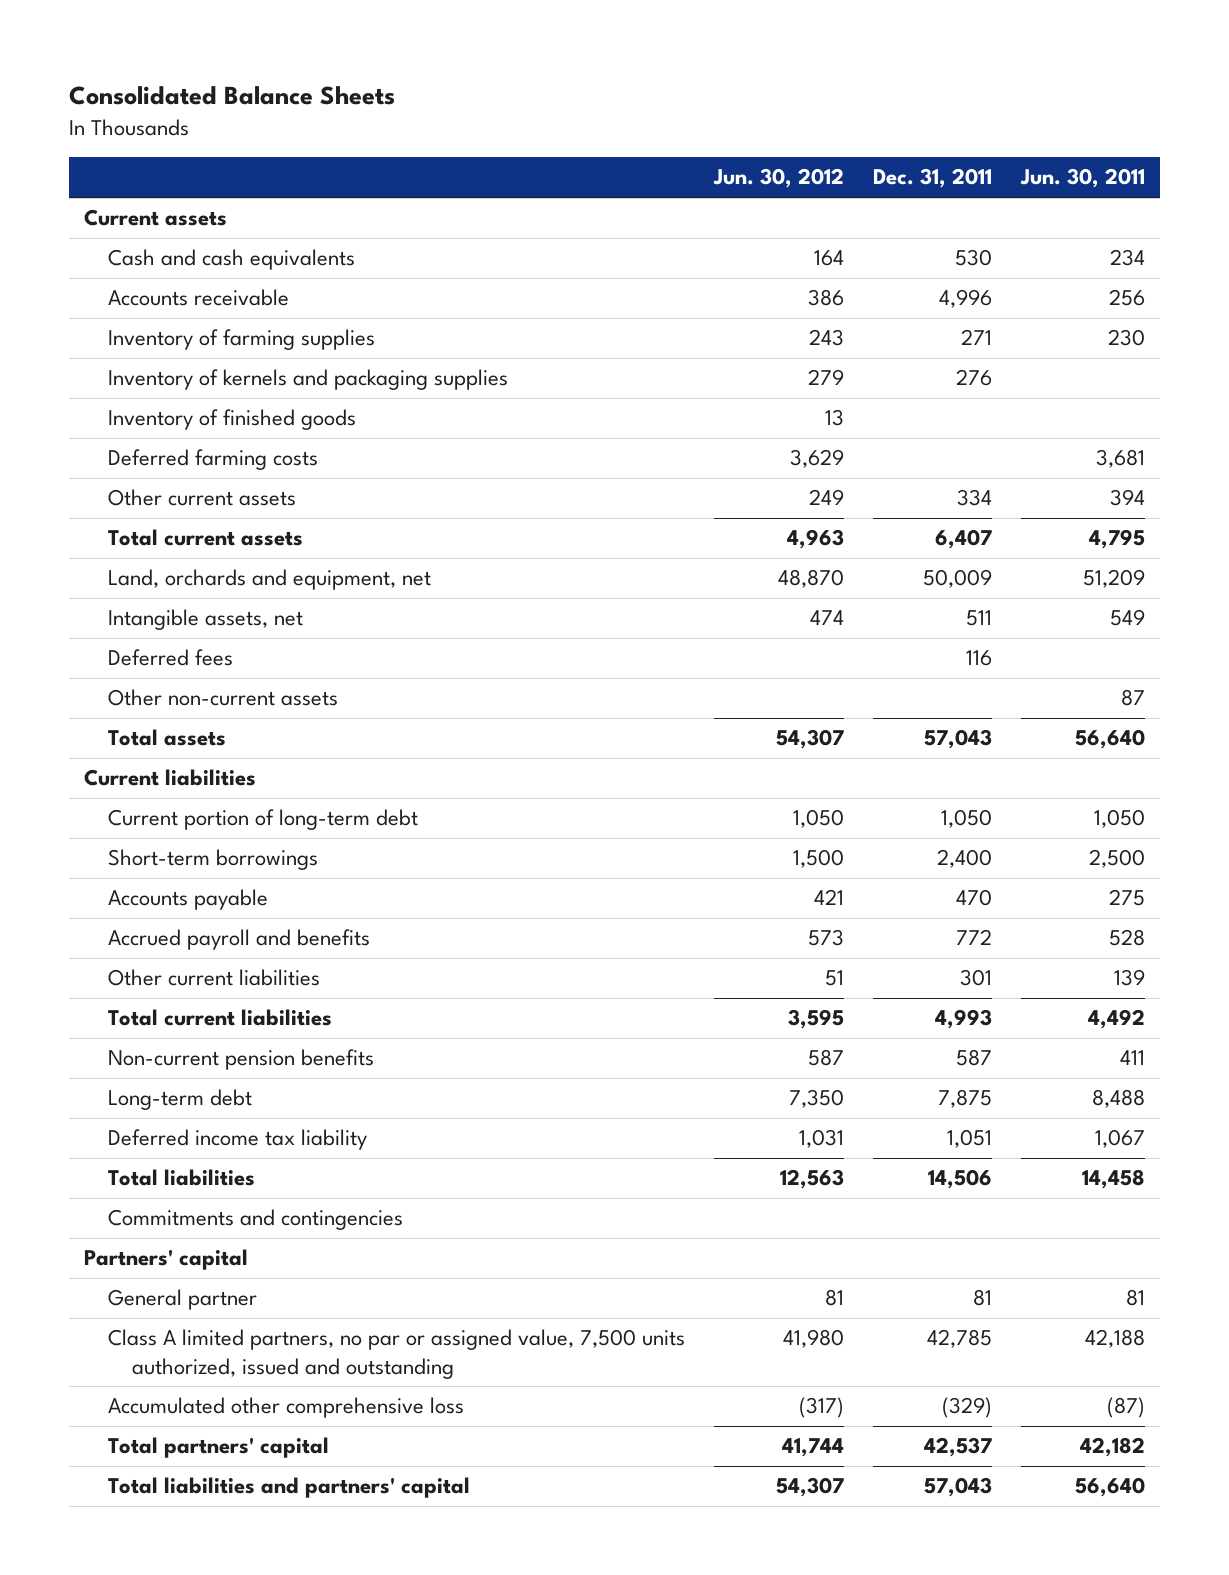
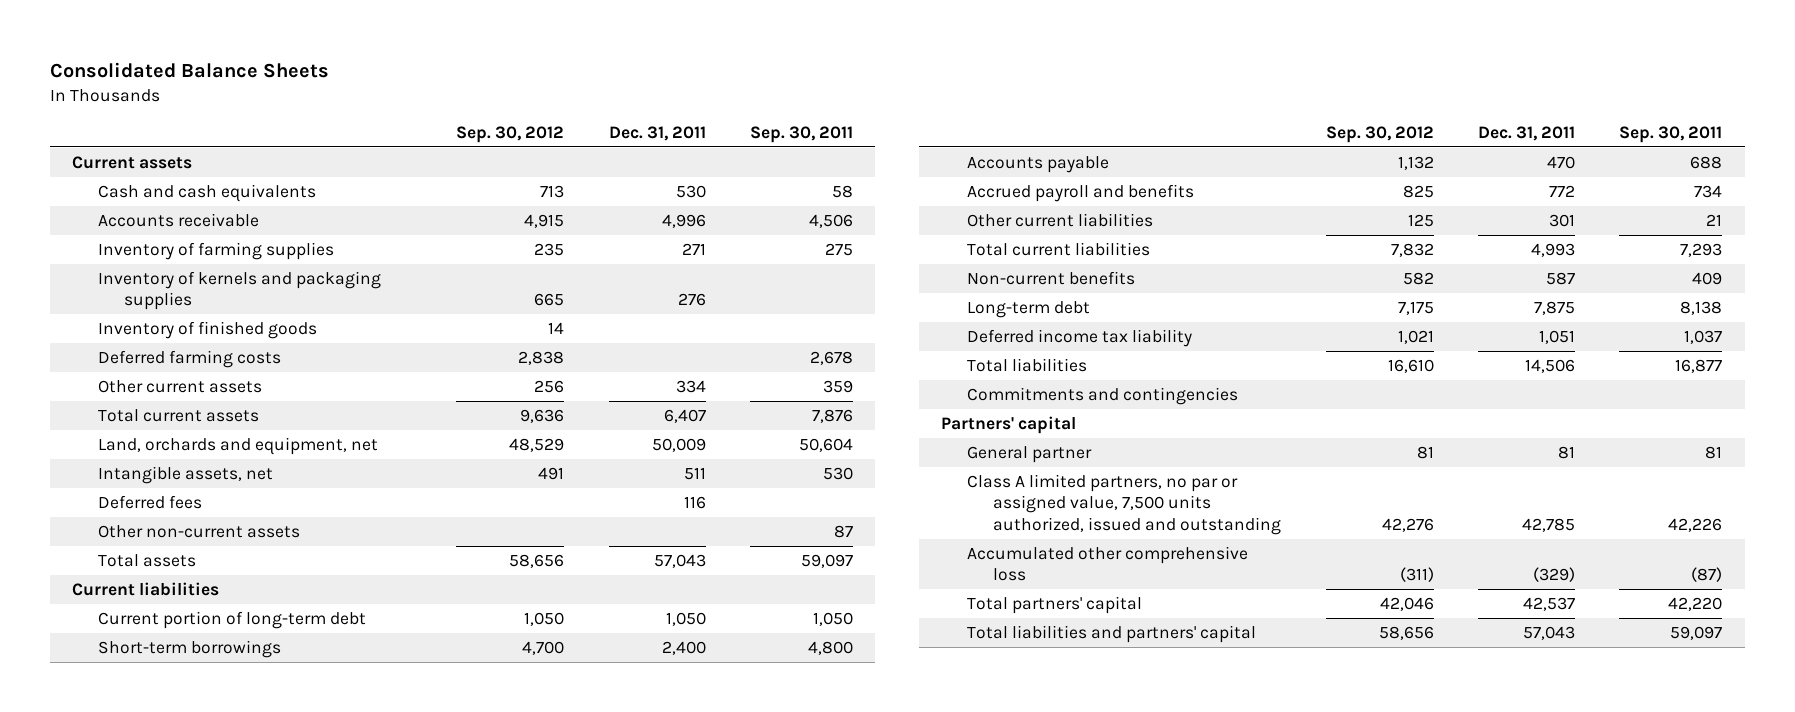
[712,168,844,189] Jun. 30, 2012 -> none
[1020,168,1146,189] Jun. 30, 2011 -> none
none -> [456,125,565,143] Sep. 30, 2012
none -> [750,125,854,143] Sep. 30, 2011
[107,1049,374,1071] Non-current pension benefits -> [967,270,1136,285] Non-current benefits

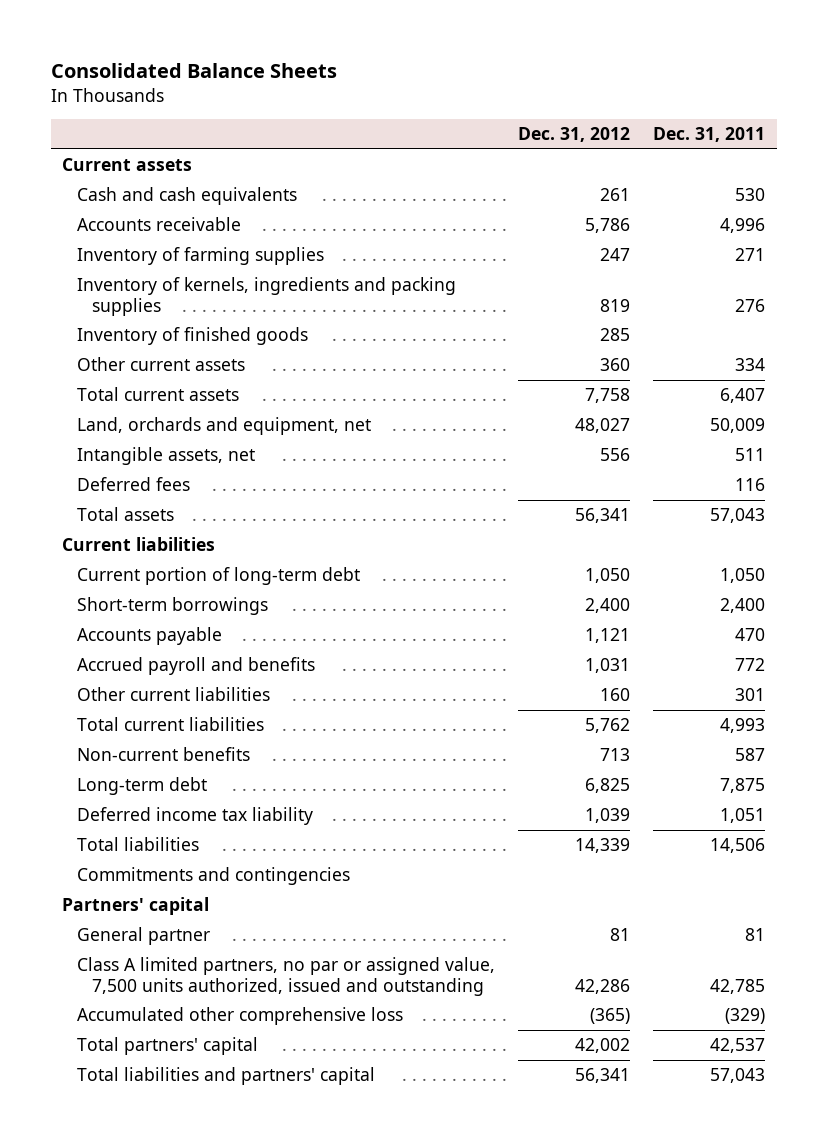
[456,125,565,143] Sep. 30, 2012 -> none
[750,125,854,143] Sep. 30, 2011 -> none
none -> [518,127,631,143] Dec. 31, 2012
[98,270,382,311] Inventory of kernels and packaging supplies -> [77,277,457,316] Inventory of kernels, ingredients and packing supplies
[98,349,282,368] Deferred farming costs -> none
[98,524,301,538] Other non-current assets -> none

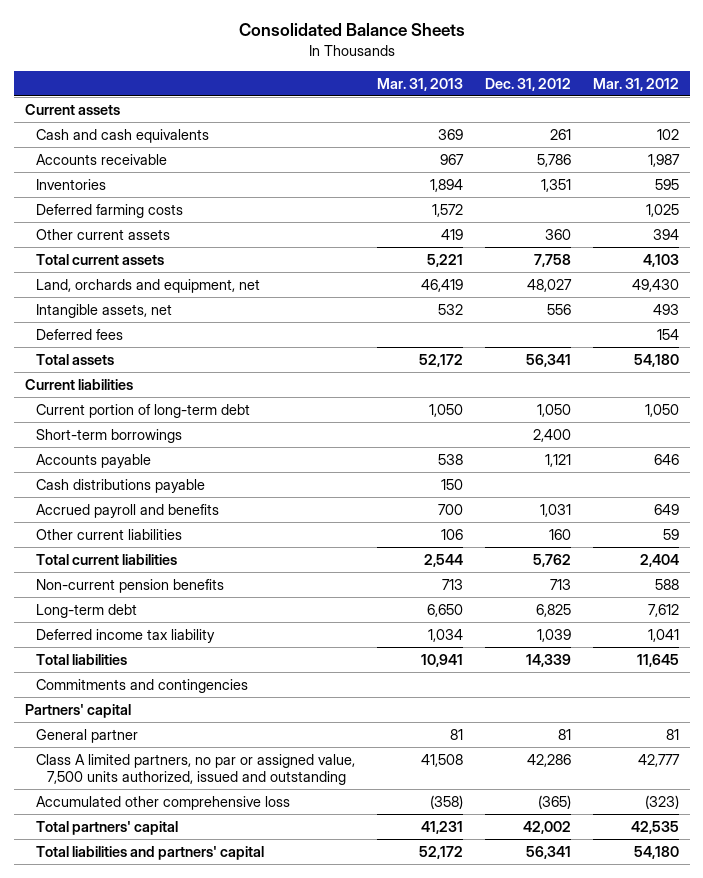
[653,127,766,143] Dec. 31, 2011 -> none
none -> [376,77,463,91] Mar. 31, 2013
none -> [592,77,679,91] Mar. 31, 2012
[77,247,325,266] Inventory of farming supplies -> none
[77,277,457,316] Inventory of kernels, ingredients and packing supplies -> none
[77,327,309,346] Inventory of finished goods -> none
none -> [35,178,106,190] Inventories
none -> [35,203,183,218] Deferred farming costs
none -> [35,478,205,493] Cash distributions payable
[77,747,251,762] Non-current benefits -> [35,578,224,593] Non-current pension benefits

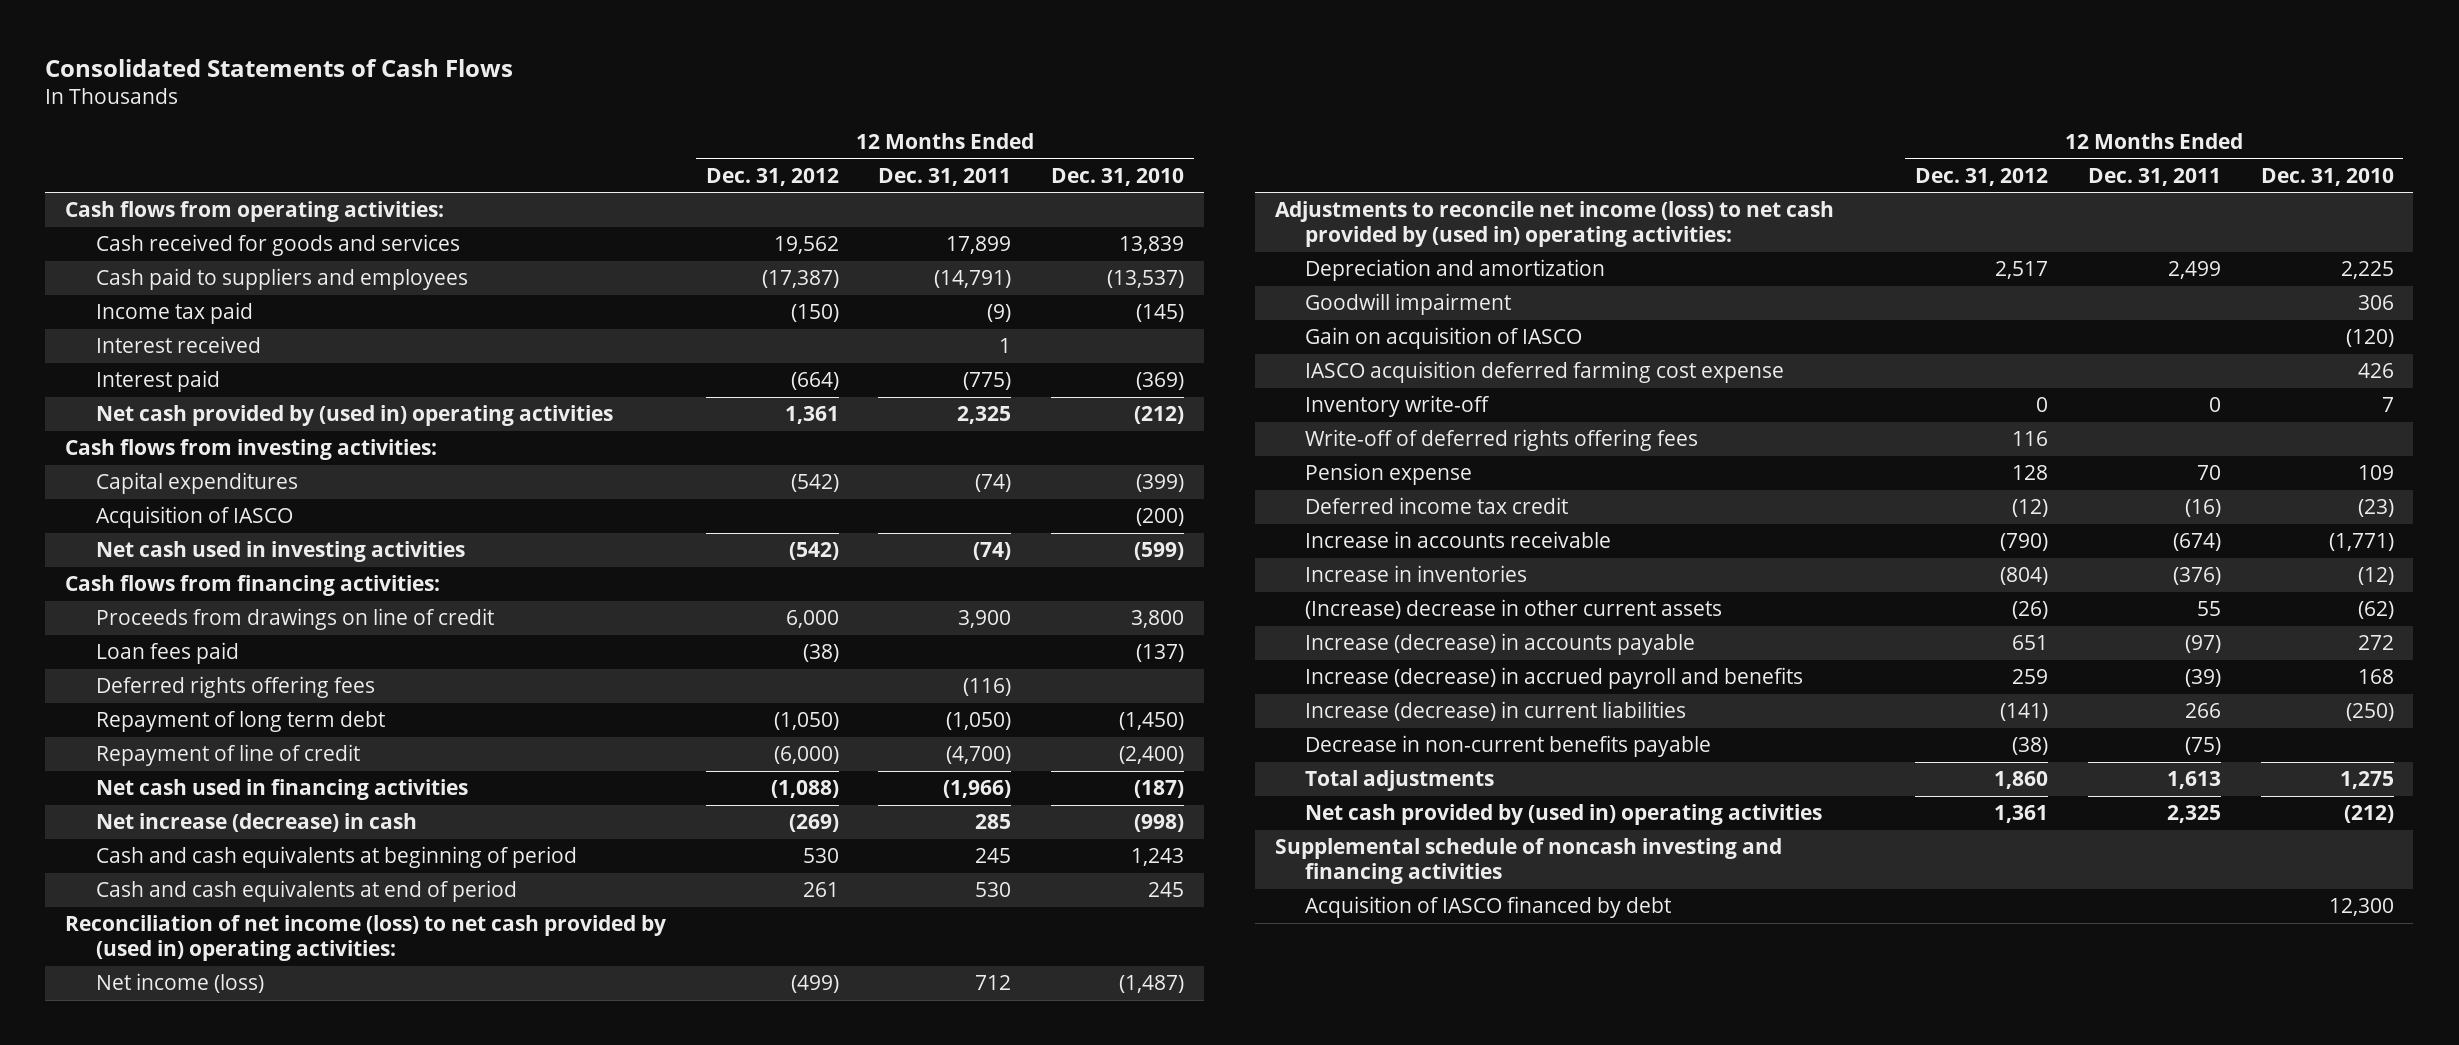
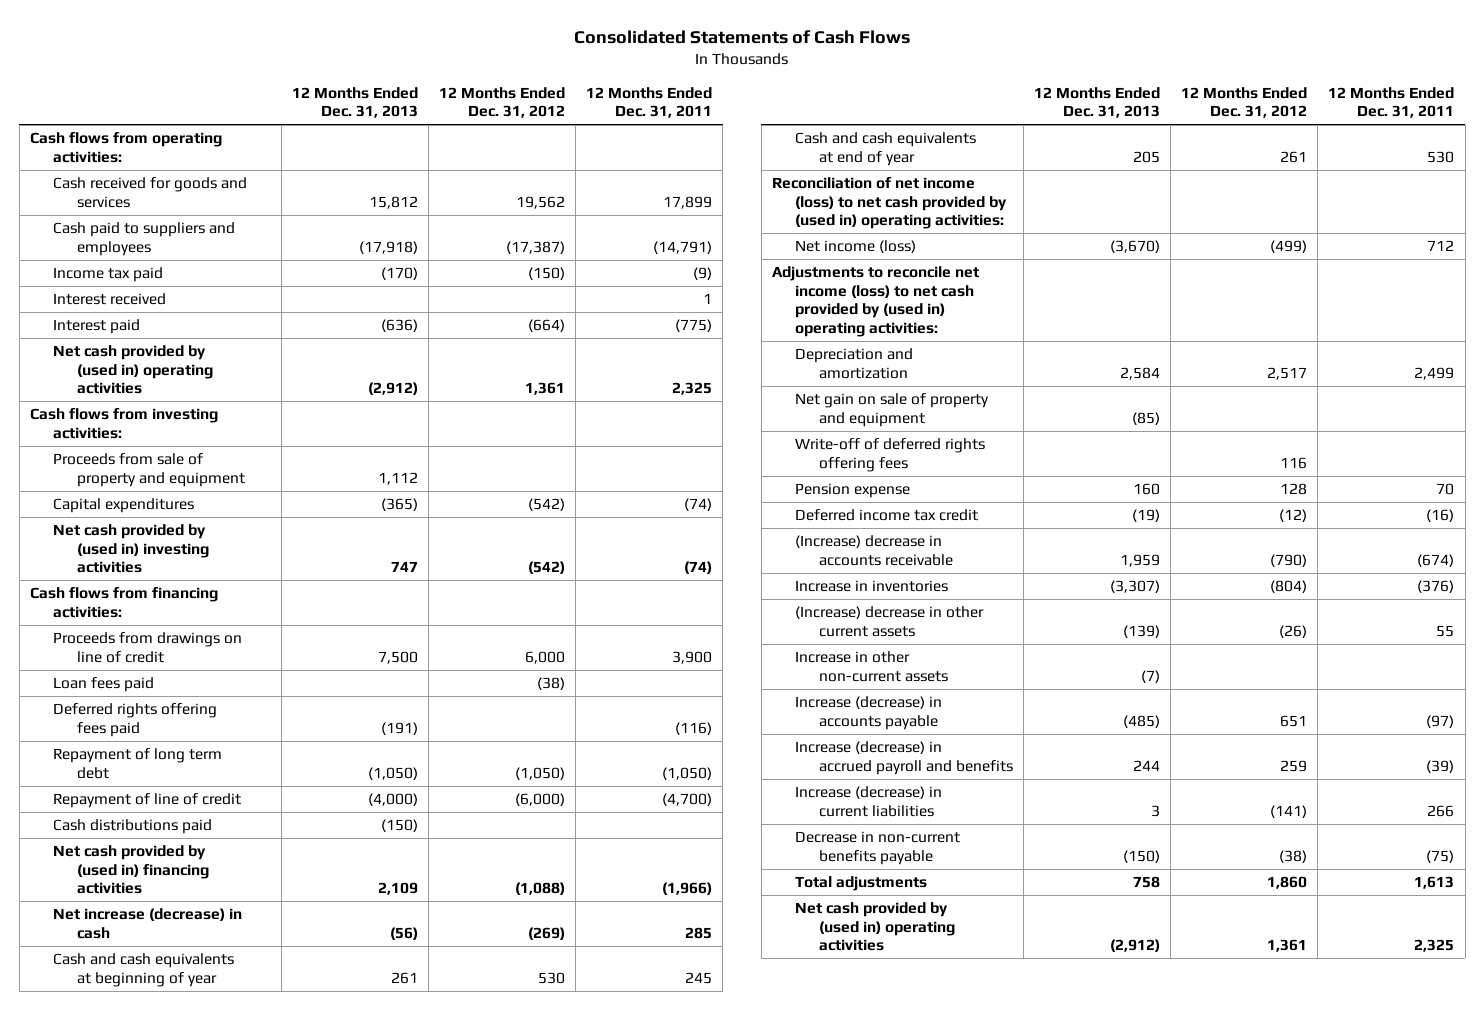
[1051,167,1185,186] Dec. 31, 2010 -> none
none -> [291,86,418,119] 12 Months Ended Dec. 31, 2013
none -> [53,453,245,487] Proceeds from sale of property and equipment
[95,506,293,529] Acquisition of IASCO -> none
[95,541,465,563] Net cash used in investing activities -> [53,524,209,574] Net cash provided by (used in) investing activities
[95,676,375,699] Deferred rights offering fees -> [53,703,218,737] Deferred rights offering fees paid
none -> [53,819,213,835] Cash distributions paid
[95,779,468,801] Net cash used in financing activities -> [53,845,209,895] Net cash provided by (used in) financing activities
[95,846,577,869] Cash and cash equivalents at beginning of period -> [53,953,235,987] Cash and cash equivalents at beginning of year
[95,880,517,903] Cash and cash equivalents at end of period -> [795,132,977,166] Cash and cash equivalents at end of year
[1305,293,1512,316] Goodwill impairment -> none
[1305,327,1583,350] Gain on acquisition of IASCO -> none
[1305,361,1785,384] IASCO acquisition deferred farming cost expense -> none
[1305,395,1491,418] Inventory write-off -> none
none -> [795,393,990,427] Net gain on sale of property and equipment
[1305,531,1612,549] Increase in accounts receivable -> [795,535,953,566] (Increase) decrease in accounts receivable
none -> [795,651,948,682] Increase in other non-current assets
[1274,838,1782,884] Supplemental schedule of noncash investing and financing activities -> none
[1305,896,1672,919] Acquisition of IASCO financed by debt -> none

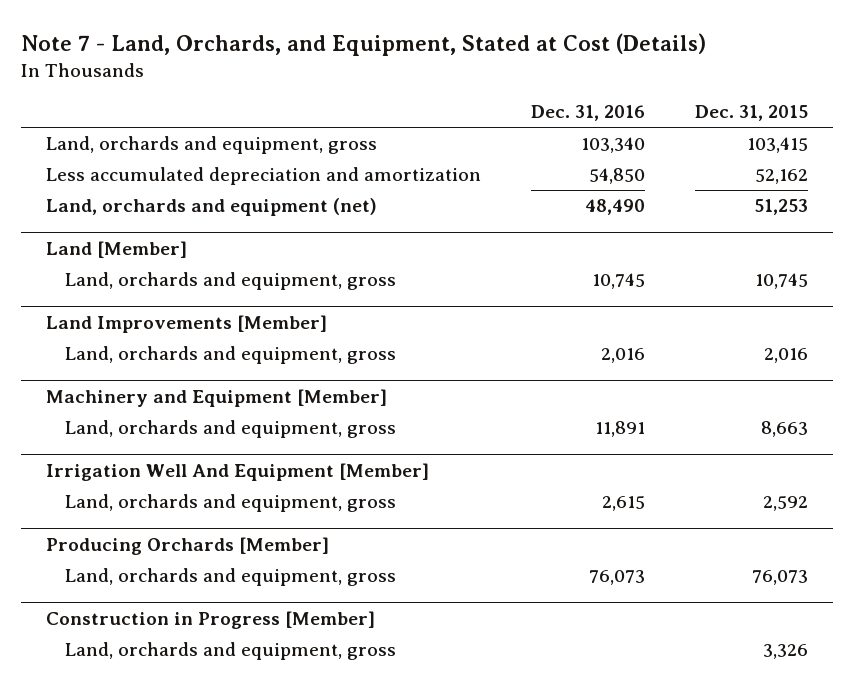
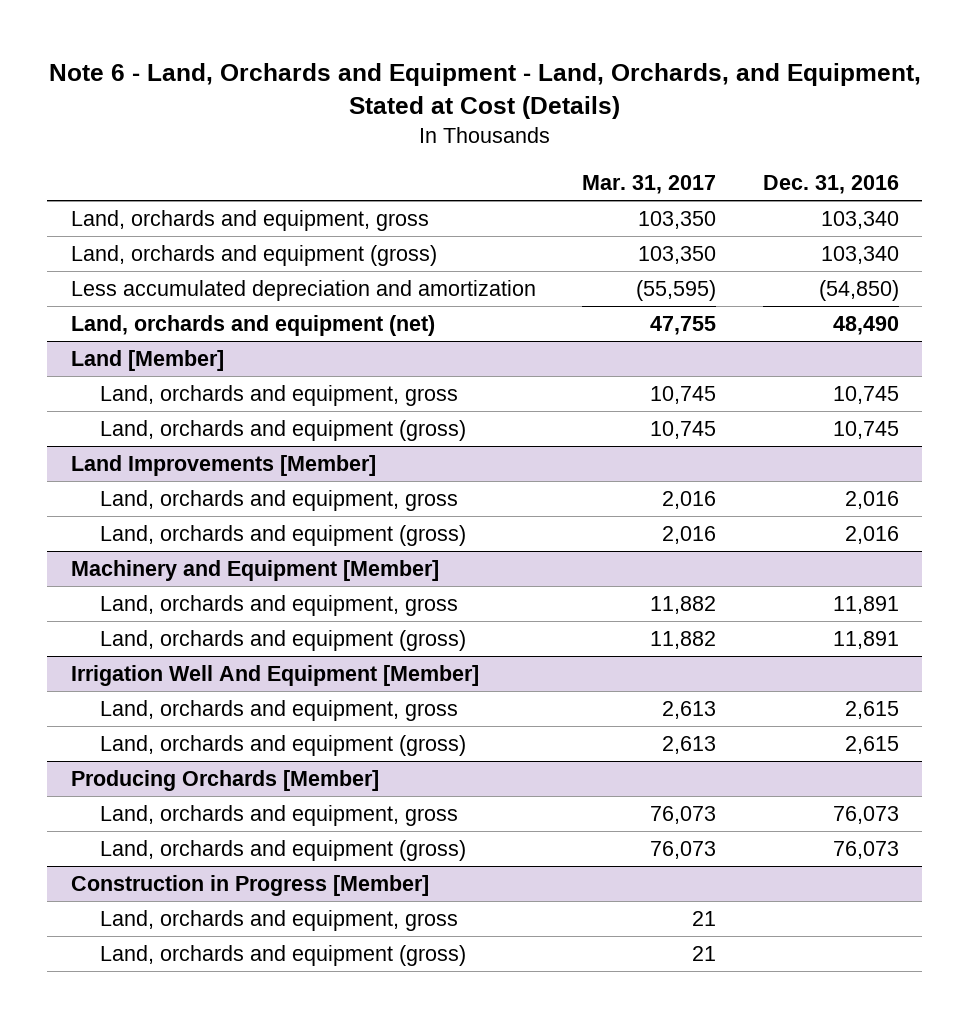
[20,32,706,56] Note 7 - Land, Orchards, and Equipment, Stated at Cost (Details) -> [48,62,921,120] Note 6 - Land, Orchards and Equipment - Land, Orchards, and Equipment, Stated at Cost (Details)
[694,104,808,121] Dec. 31, 2015 -> none
none -> [582,174,717,194] Mar. 31, 2017
none -> [70,245,437,267] Land, orchards and equipment (gross)
[588,168,645,185] 54,850 -> [819,280,900,302] (54,850)
none -> [99,420,466,442] Land, orchards and equipment (gross)
none -> [99,525,466,547] Land, orchards and equipment (gross)
none -> [99,630,466,652] Land, orchards and equipment (gross)
none -> [99,735,466,757] Land, orchards and equipment (gross)
none -> [99,840,466,862] Land, orchards and equipment (gross)
none -> [99,945,466,967] Land, orchards and equipment (gross)

